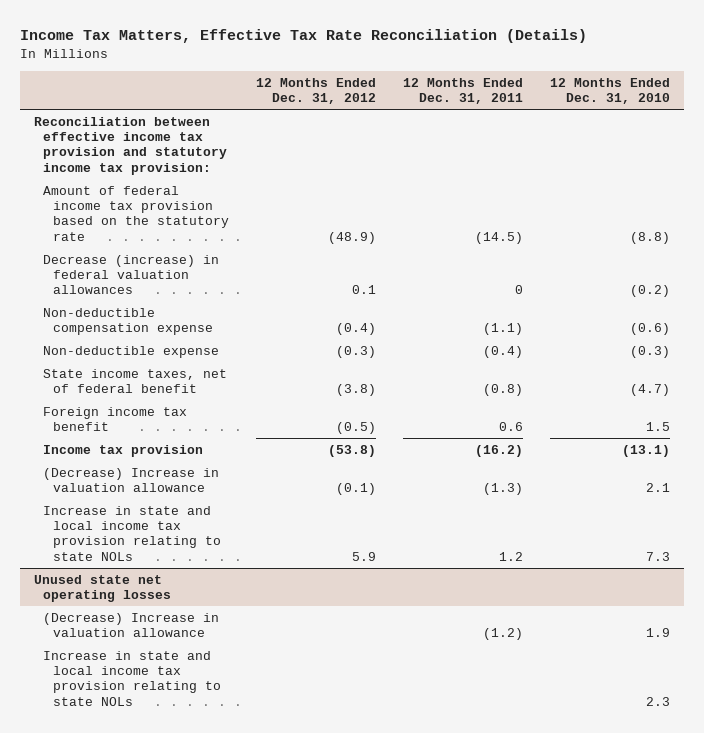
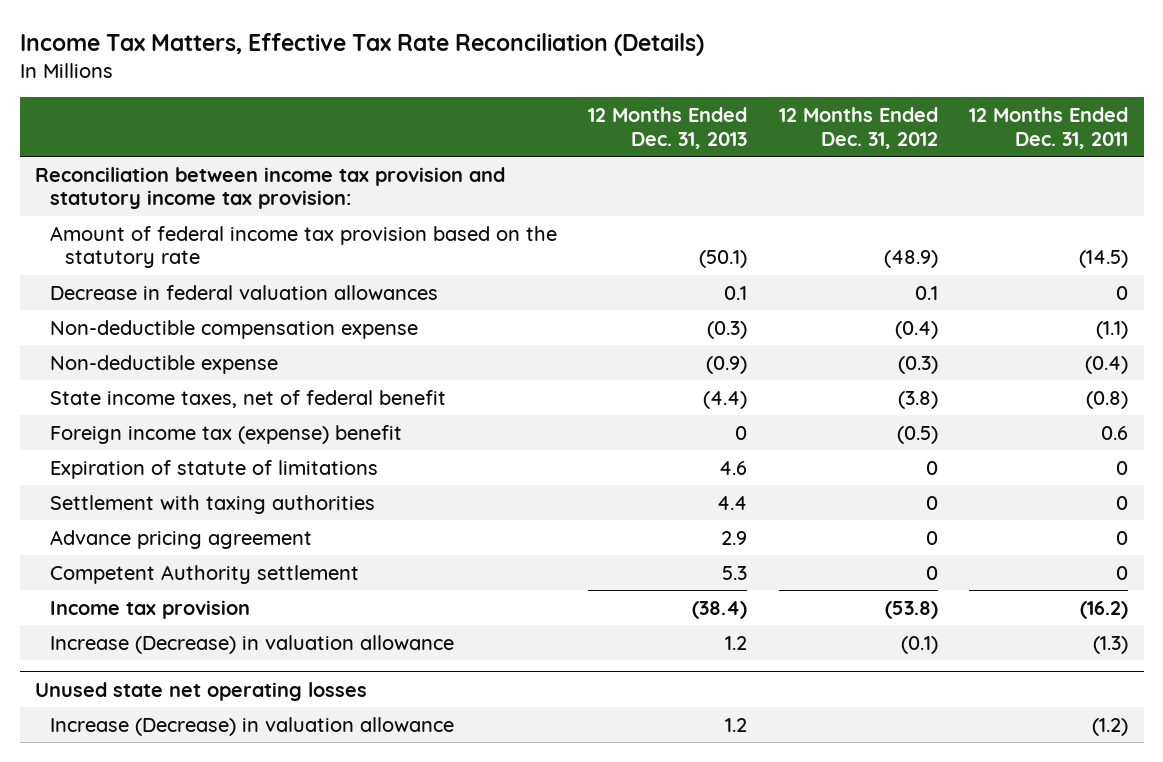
[550,77,671,105] 12 Months Ended Dec. 31, 2010 -> none
none -> [588,107,748,149] 12 Months Ended Dec. 31, 2013
[33,116,228,175] Reconciliation between effective income tax provision and statutory income tax provision: -> [35,166,506,210] Reconciliation between income tax provision and statutory income tax provision:
[43,254,220,295] Decrease (increase) in federal valuation allowances -> [50,284,439,300] Decrease in federal valuation allowances
[43,406,188,432] Foreign income tax benefit -> [50,424,403,444] Foreign income tax (expense) benefit
none -> [50,459,379,479] Expiration of statute of limitations
none -> [50,494,376,514] Settlement with taxing authorities
none -> [50,529,313,549] Advance pricing agreement
none -> [50,564,360,584] Competent Authority settlement
[43,505,221,561] Increase in state and local income tax provision relating to state NOLs -> none
[43,467,220,493] (Decrease) Increase in valuation allowance -> [50,634,455,654] Increase (Decrease) in valuation allowance
[43,650,221,706] Increase in state and local income tax provision relating to state NOLs -> none
[43,612,220,638] (Decrease) Increase in valuation allowance -> [50,716,455,736] Increase (Decrease) in valuation allowance

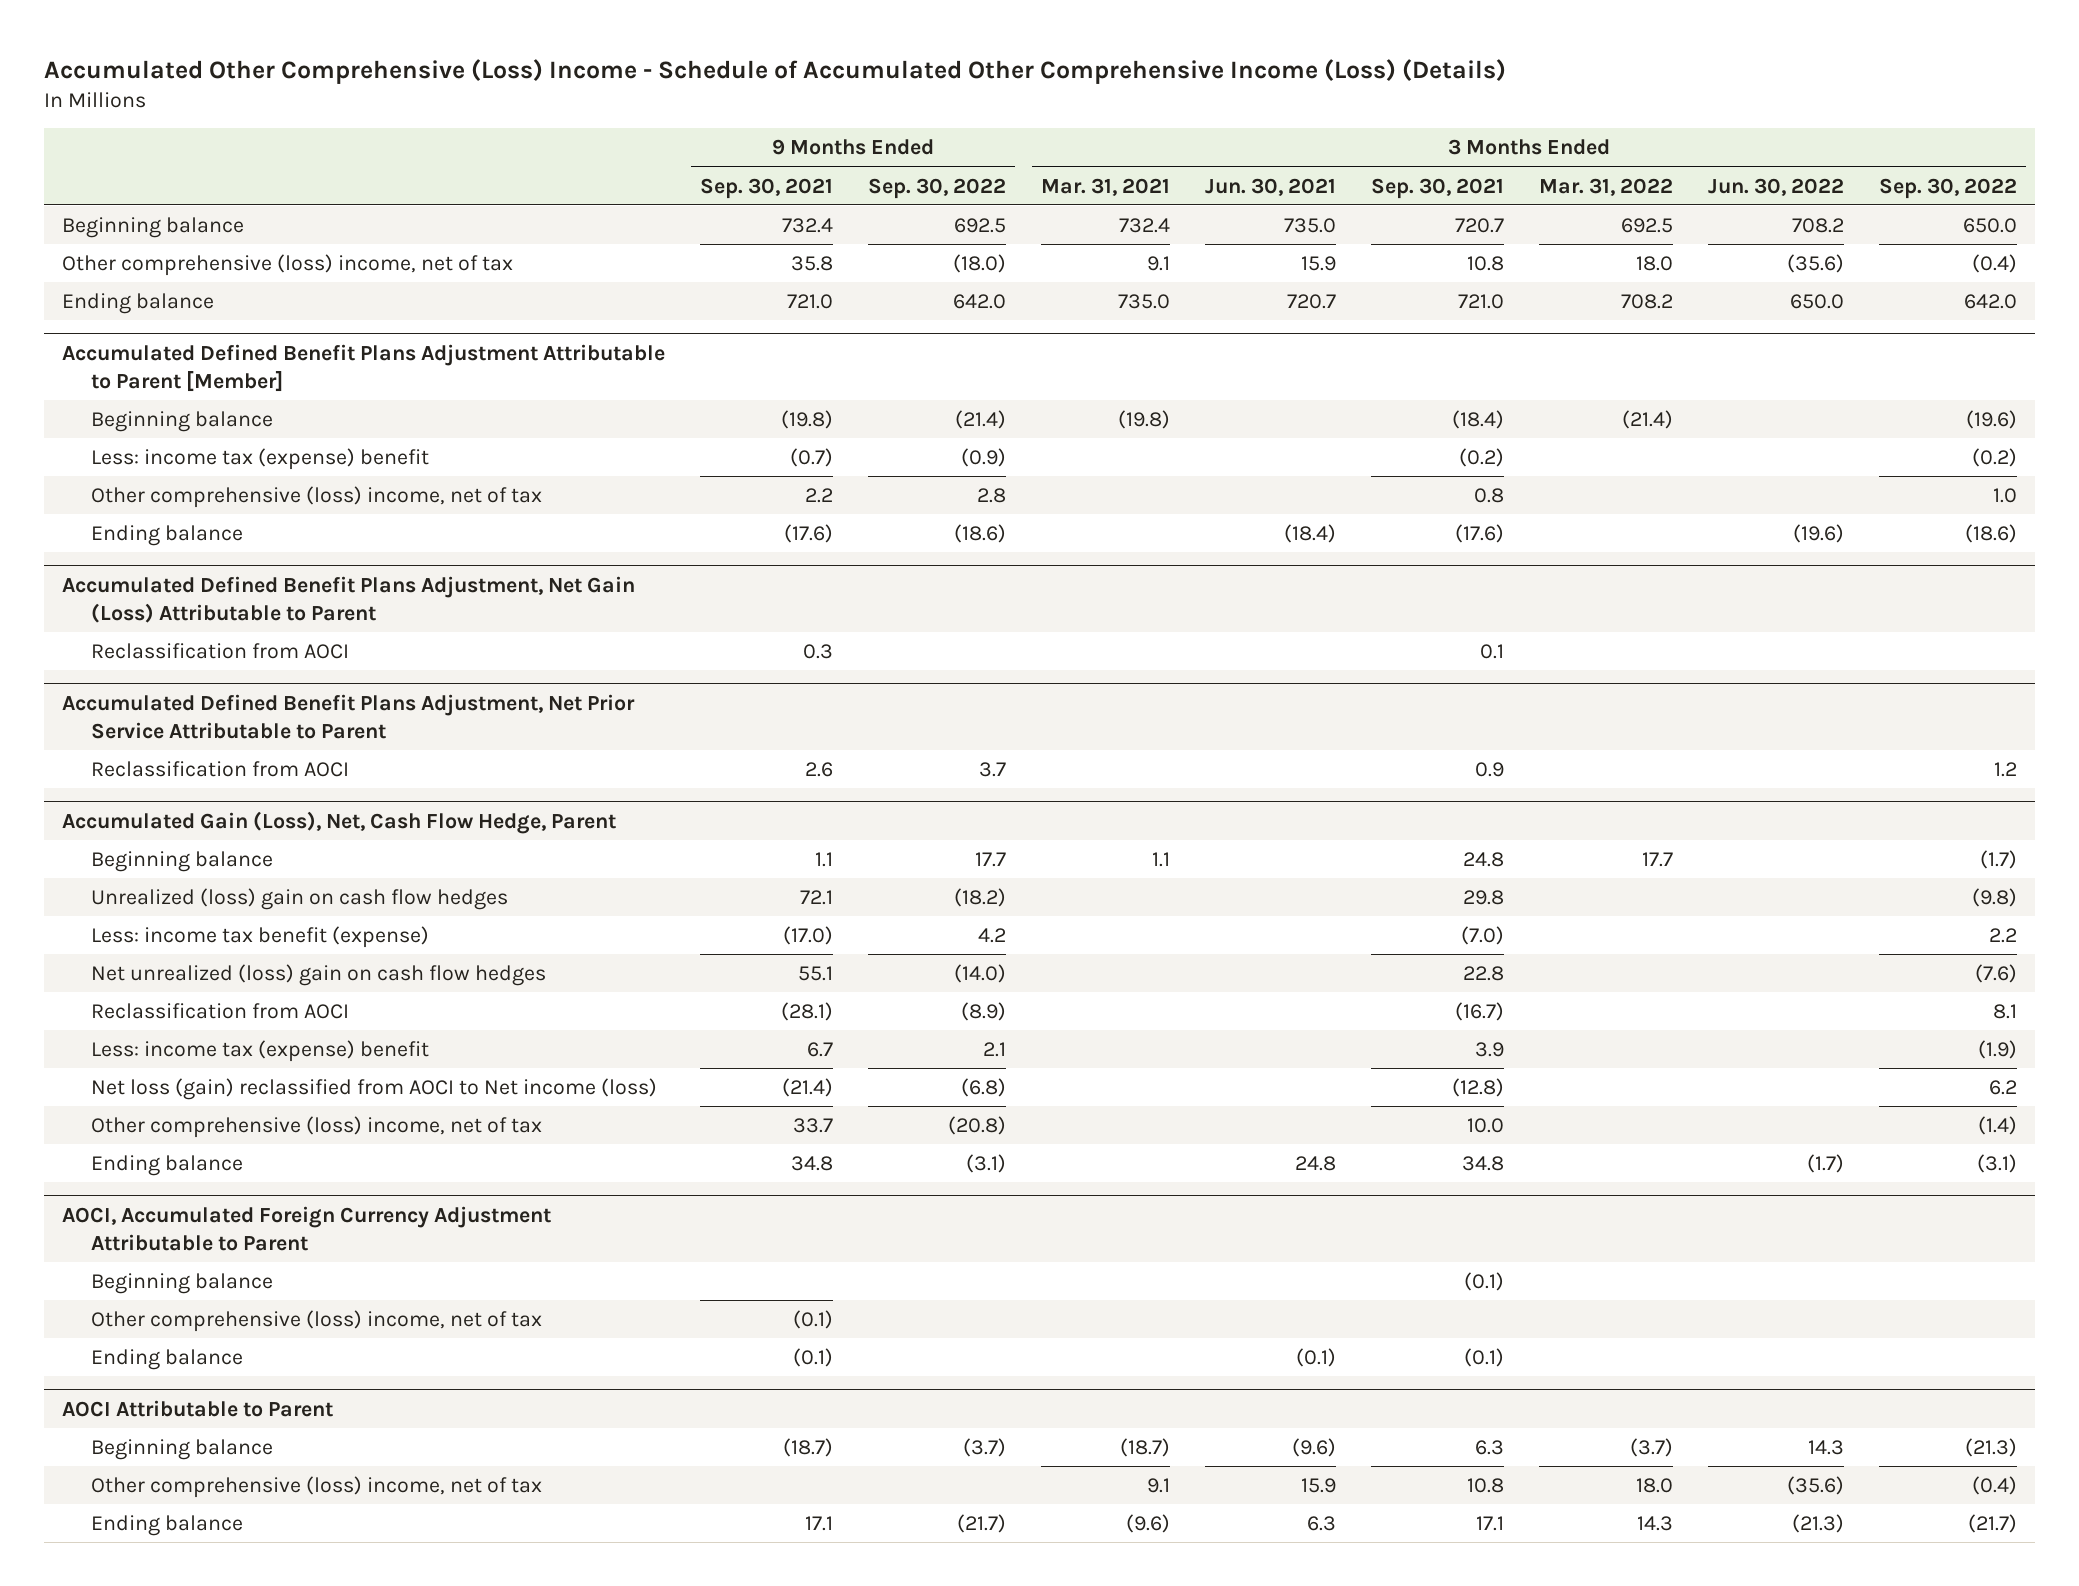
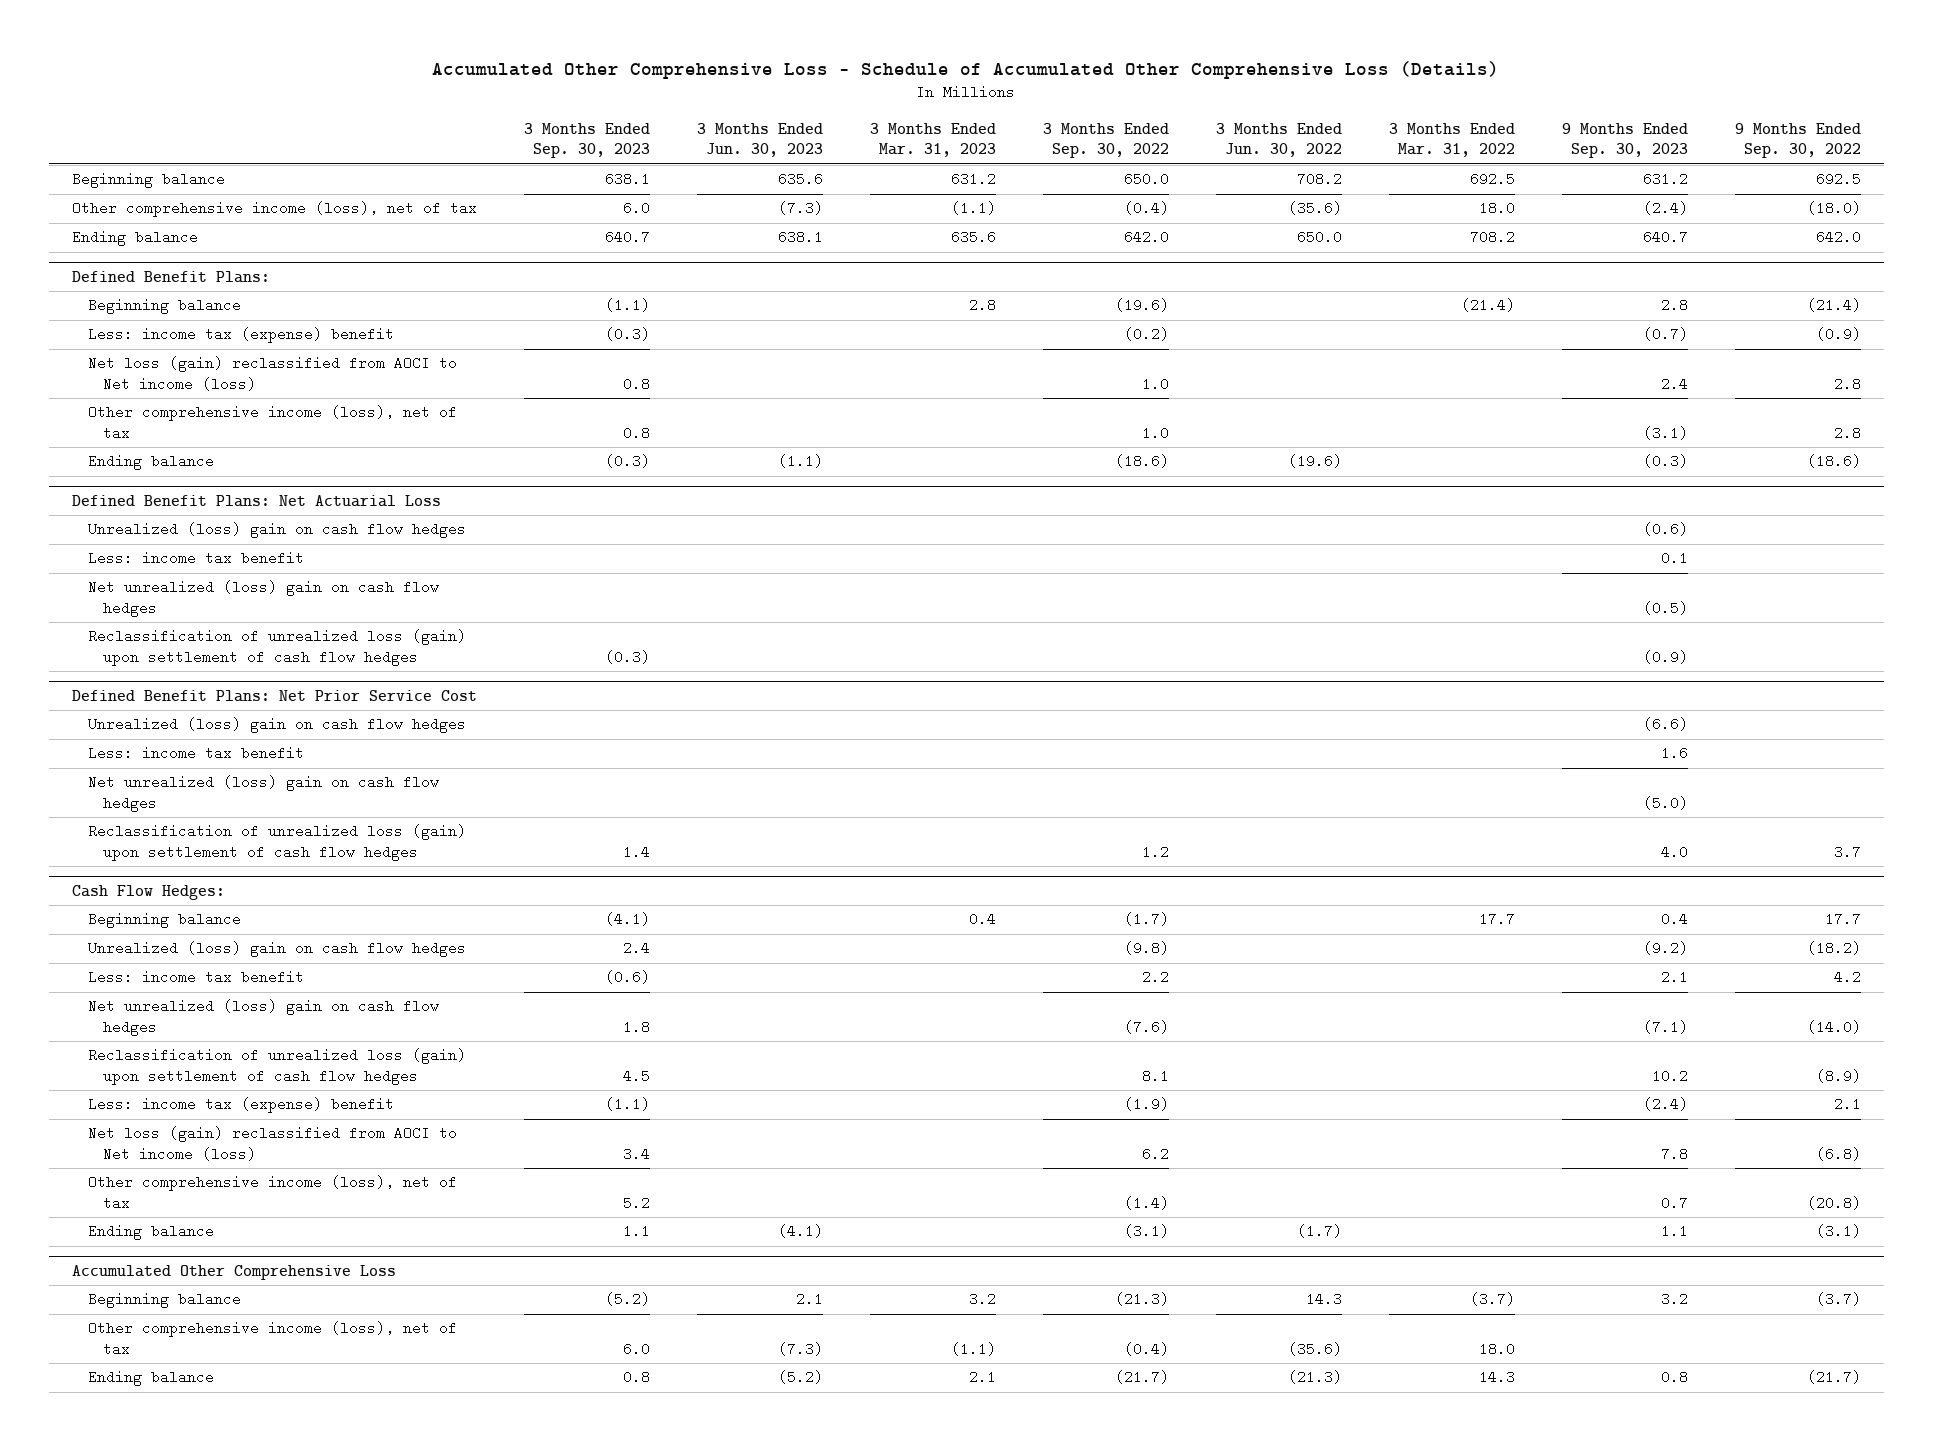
[44,58,1507,84] Accumulated Other Comprehensive (Loss) Income - Schedule of Accumulated Other Comprehensive Income (Loss) (Details) -> [432,60,1500,79] Accumulated Other Comprehensive Loss - Schedule of Accumulated Other Comprehensive Loss (Details)
[699,177,833,199] Sep. 30, 2021 -> none
[1040,177,1170,196] Mar. 31, 2021 -> none
[1204,177,1336,196] Jun. 30, 2021 -> none
[1371,177,1505,199] Sep. 30, 2021 -> none
none -> [524,122,651,159] 3 Months Ended Sep. 30, 2023
none -> [697,122,824,158] 3 Months Ended Jun. 30, 2023
none -> [869,122,996,158] 3 Months Ended Mar. 31, 2023
none -> [1561,122,1688,159] 9 Months Ended Sep. 30, 2023
[61,253,513,276] Other comprehensive (loss) income, net of tax -> [72,201,478,218] Other comprehensive income (loss), net of tax
[61,343,665,392] Accumulated Defined Benefit Plans Adjustment Attributable to Parent [Member] -> [72,270,271,283] Defined Benefit Plans:
none -> [87,356,457,392] Net loss (gain) reclassified from AOCI to Net income (loss)
[91,485,543,508] Other comprehensive (loss) income, net of tax -> [87,405,457,441] Other comprehensive income (loss), net of tax
[61,575,635,623] Accumulated Defined Benefit Plans Adjustment, Net Gain (Loss) Attributable to Parent -> [72,494,442,507] Defined Benefit Plans: Net Actuarial Loss
none -> [87,522,466,539] Unrealized (loss) gain on cash flow hedges
none -> [87,551,304,566] Less: income tax benefit
none -> [87,580,439,618] Net unrealized (loss) gain on cash flow hedges
[91,642,350,659] Reclassification from AOCI -> [87,629,466,667] Reclassification of unrealized loss (gain) upon settlement of cash flow hedges
[61,693,635,739] Accumulated Defined Benefit Plans Adjustment, Net Prior Service Attributable to Parent -> [72,689,478,702] Defined Benefit Plans: Net Prior Service Cost
none -> [87,717,466,734] Unrealized (loss) gain on cash flow hedges
none -> [87,746,304,761] Less: income tax benefit
none -> [87,775,439,813] Net unrealized (loss) gain on cash flow hedges
[91,760,350,777] Reclassification from AOCI -> [87,824,466,862] Reclassification of unrealized loss (gain) upon settlement of cash flow hedges
[61,810,616,834] Accumulated Gain (Loss), Net, Cash Flow Hedge, Parent -> [72,884,226,900] Cash Flow Hedges:
[91,925,430,948] Less: income tax benefit (expense) -> [87,970,304,985] Less: income tax benefit
[91,1002,350,1019] Reclassification from AOCI -> [87,1048,466,1086] Reclassification of unrealized loss (gain) upon settlement of cash flow hedges
[91,1115,543,1138] Other comprehensive (loss) income, net of tax -> [87,1175,457,1211] Other comprehensive income (loss), net of tax
[61,1205,551,1251] AOCI, Accumulated Foreign Currency Adjustment Attributable to Parent -> none
[91,1272,274,1294] Beginning balance -> none
[91,1309,543,1332] Other comprehensive (loss) income, net of tax -> none
[91,1348,244,1370] Ending balance -> none
[61,1399,333,1417] AOCI Attributable to Parent -> [72,1264,397,1280] Accumulated Other Comprehensive Loss
[91,1475,543,1498] Other comprehensive (loss) income, net of tax -> [87,1321,457,1357] Other comprehensive income (loss), net of tax

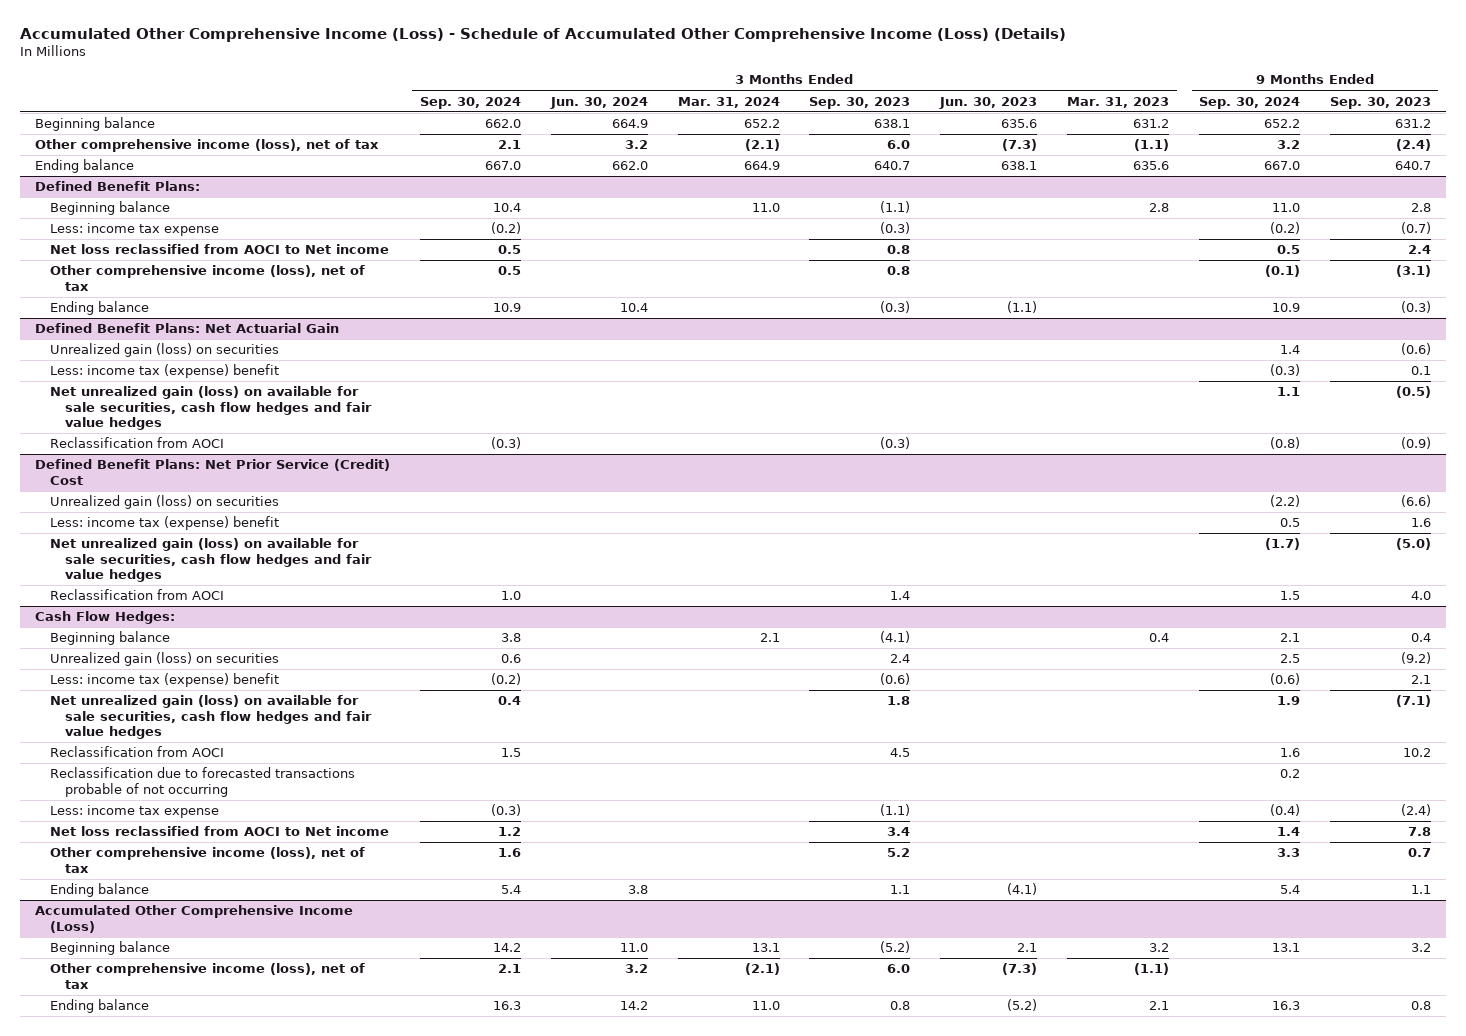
[432,60,1500,79] Accumulated Other Comprehensive Loss - Schedule of Accumulated Other Comprehensive Loss (Details) -> [19,28,1066,43] Accumulated Other Comprehensive Income (Loss) - Schedule of Accumulated Other Comprehensive Income (Loss) (Details)
[1042,122,1169,159] 3 Months Ended Sep. 30, 2022 -> none
[1215,122,1342,158] 3 Months Ended Jun. 30, 2022 -> none
[1388,122,1515,158] 3 Months Ended Mar. 31, 2022 -> none
[1734,122,1861,159] 9 Months Ended Sep. 30, 2022 -> none
none -> [419,96,521,109] Sep. 30, 2024
none -> [549,96,648,109] Jun. 30, 2024
none -> [677,96,780,108] Mar. 31, 2024
none -> [1199,96,1301,109] Sep. 30, 2024
[87,327,394,344] Less: income tax (expense) benefit -> [50,223,220,237] Less: income tax expense
[87,356,457,392] Net loss (gain) reclassified from AOCI to Net income (loss) -> [50,244,390,255] Net loss reclassified from AOCI to Net income
[72,494,442,507] Defined Benefit Plans: Net Actuarial Loss -> [34,323,339,334] Defined Benefit Plans: Net Actuarial Gain
[87,522,466,539] Unrealized (loss) gain on cash flow hedges -> [50,343,280,358] Unrealized gain (loss) on securities
[87,551,304,566] Less: income tax benefit -> [50,364,280,379] Less: income tax (expense) benefit
[87,580,439,618] Net unrealized (loss) gain on cash flow hedges -> [50,386,373,430] Net unrealized gain (loss) on available for sale securities, cash flow hedges and fair value hedges
[87,629,466,667] Reclassification of unrealized loss (gain) upon settlement of cash flow hedges -> [50,437,225,449] Reclassification from AOCI
[72,689,478,702] Defined Benefit Plans: Net Prior Service Cost -> [34,459,390,485] Defined Benefit Plans: Net Prior Service (Credit) Cost
[87,717,466,734] Unrealized (loss) gain on cash flow hedges -> [50,495,280,510] Unrealized gain (loss) on securities
[87,746,304,761] Less: income tax benefit -> [50,516,280,531] Less: income tax (expense) benefit
[87,775,439,813] Net unrealized (loss) gain on cash flow hedges -> [50,538,373,582] Net unrealized gain (loss) on available for sale securities, cash flow hedges and fair value hedges
[87,824,466,862] Reclassification of unrealized loss (gain) upon settlement of cash flow hedges -> [50,589,225,601] Reclassification from AOCI
[87,941,466,958] Unrealized (loss) gain on cash flow hedges -> [50,652,280,667] Unrealized gain (loss) on securities
[87,970,304,985] Less: income tax benefit -> [50,673,280,688] Less: income tax (expense) benefit
[87,999,439,1037] Net unrealized (loss) gain on cash flow hedges -> [50,695,373,739] Net unrealized gain (loss) on available for sale securities, cash flow hedges and fair value hedges
[87,1048,466,1086] Reclassification of unrealized loss (gain) upon settlement of cash flow hedges -> [50,746,225,758] Reclassification from AOCI
none -> [50,767,356,797] Reclassification due to forecasted transactions probable of not occurring
[87,1097,394,1114] Less: income tax (expense) benefit -> [50,805,220,819] Less: income tax expense
[87,1126,457,1162] Net loss (gain) reclassified from AOCI to Net income (loss) -> [50,826,390,837] Net loss reclassified from AOCI to Net income
[72,1264,397,1280] Accumulated Other Comprehensive Loss -> [34,905,353,933] Accumulated Other Comprehensive Income (Loss)

